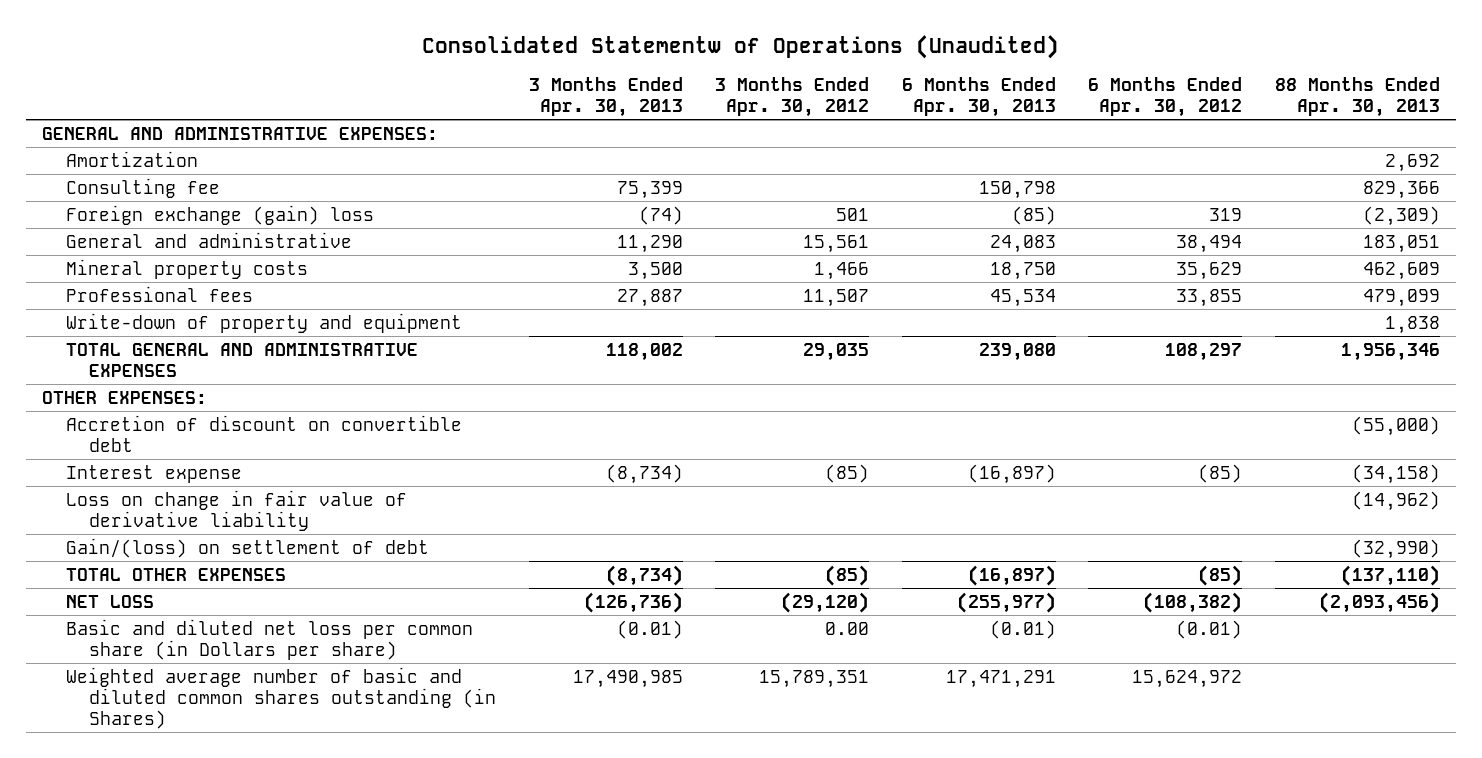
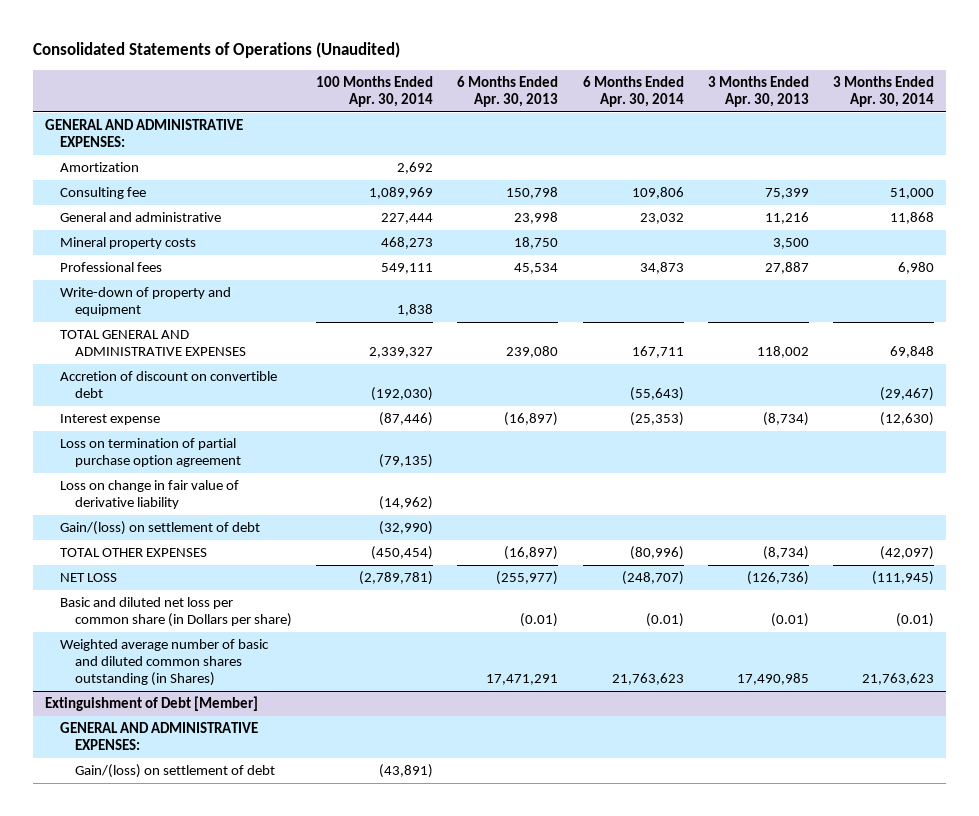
[422,35,1060,60] Consolidated Statementw of Operations (Unaudited) -> [33,42,401,59] Consolidated Statements of Operations (Unaudited)
[715,76,870,118] 3 Months Ended Apr. 30, 2012 -> none
[1088,76,1243,118] 6 Months Ended Apr. 30, 2012 -> none
[1274,76,1440,118] 88 Months Ended Apr. 30, 2013 -> none
none -> [316,75,434,107] 100 Months Ended Apr. 30, 2014
none -> [582,75,684,107] 6 Months Ended Apr. 30, 2014
none -> [832,75,934,107] 3 Months Ended Apr. 30, 2014
[65,204,374,225] Foreign exchange (gain) loss -> none
[616,234,683,253] 11,290 -> [764,212,809,225] 11,216
[989,234,1056,253] 24,083 -> [514,212,559,225] 23,998
[42,390,208,404] OTHER EXPENSES: -> none
none -> [60,438,242,468] Loss on termination of partial purchase option agreement
none -> [45,696,259,712] Extinguishment of Debt [Member]
none -> [60,722,259,751] GENERAL AND ADMINISTRATIVE EXPENSES:
none -> [75,764,276,779] Gain/(loss) on settlement of debt

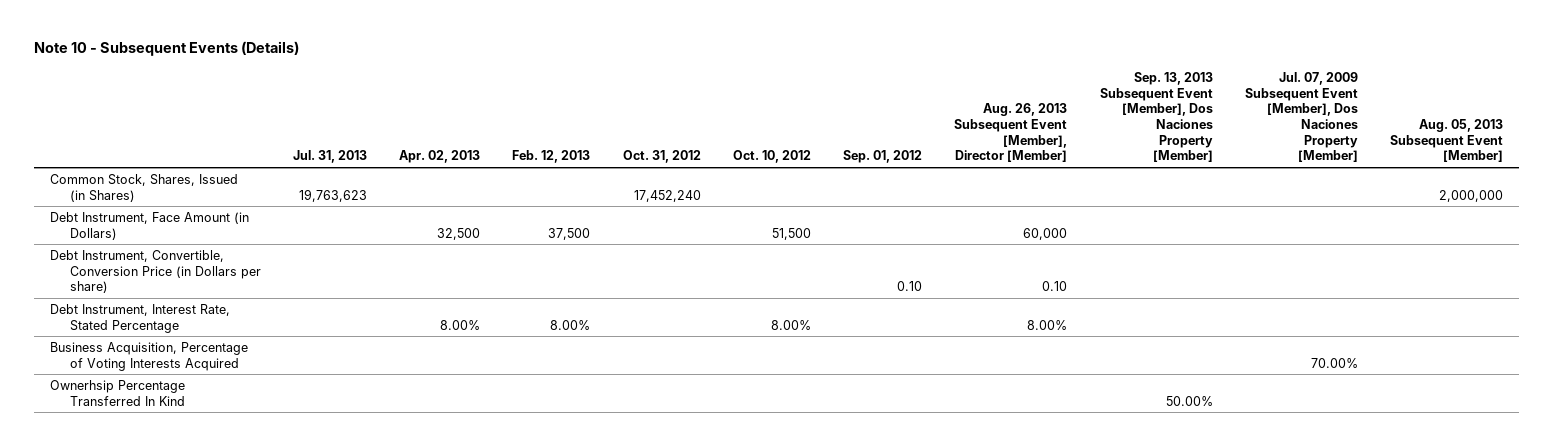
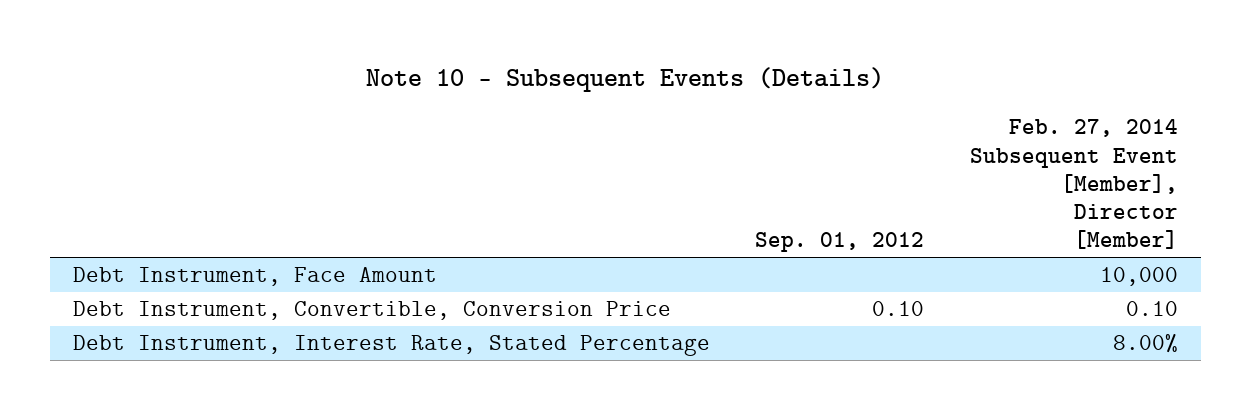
[292,150,367,164] Jul. 31, 2013 -> none
[399,150,481,164] Apr. 02, 2013 -> none
[512,150,591,164] Feb. 12, 2013 -> none
[622,150,701,164] Oct. 31, 2012 -> none
[732,150,811,164] Oct. 10, 2012 -> none
[954,103,1068,163] Aug. 26, 2013 Subsequent Event [Member], Director [Member] -> none
[1099,71,1213,163] Sep. 13, 2013 Subsequent Event [Member], Dos Naciones Property [Member] -> none
[1244,71,1358,163] Jul. 07, 2009 Subsequent Event [Member], Dos Naciones Property [Member] -> none
[1390,118,1504,163] Aug. 05, 2013 Subsequent Event [Member] -> none
none -> [969,119,1178,250] Feb. 27, 2014 Subsequent Event [Member], Director [Member]
[49,173,238,202] Common Stock, Shares, Issued (in Shares) -> none
[49,211,249,240] Debt Instrument, Face Amount (in Dollars) -> [72,267,437,287] Debt Instrument, Face Amount
[49,249,261,294] Debt Instrument, Convertible, Conversion Price (in Dollars per share) -> [72,301,671,321] Debt Instrument, Convertible, Conversion Price
[49,341,248,371] Business Acquisition, Percentage of Voting Interests Acquired -> none
[49,379,185,406] Ownerhsip Percentage Transferred In Kind -> none

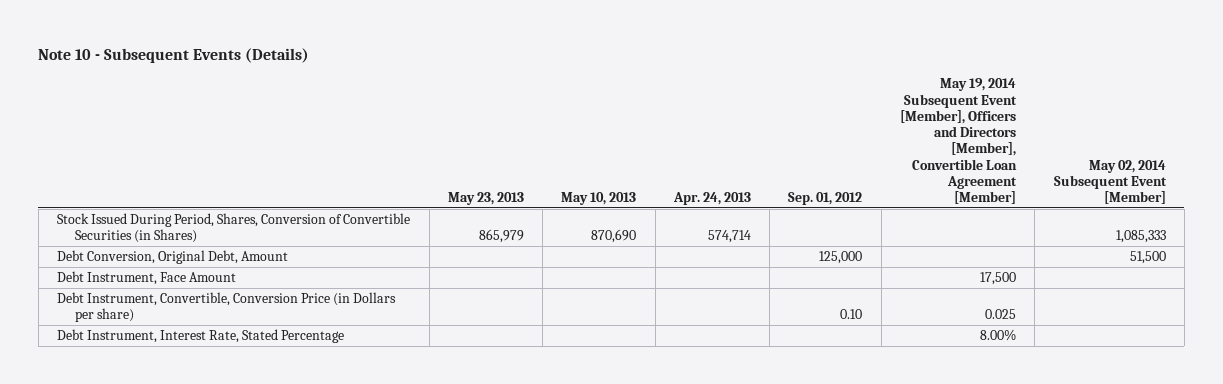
[969,119,1178,250] Feb. 27, 2014 Subsequent Event [Member], Director [Member] -> none
none -> [447,191,524,205] May 23, 2013
none -> [561,191,637,205] May 10, 2013
none -> [672,191,751,205] Apr. 24, 2013
none -> [900,78,1018,204] May 19, 2014 Subsequent Event [Member], Officers and Directors [Member], Convertible Loan Agreement [Member]
none -> [1053,159,1167,204] May 02, 2014 Subsequent Event [Member]
none -> [57,213,411,244] Stock Issued During Period, Shares, Conversion of Convertible Securities (in Shares)
none -> [57,250,289,265] Debt Conversion, Original Debt, Amount
[72,301,671,321] Debt Instrument, Convertible, Conversion Price -> [57,292,397,323] Debt Instrument, Convertible, Conversion Price (in Dollars per share)

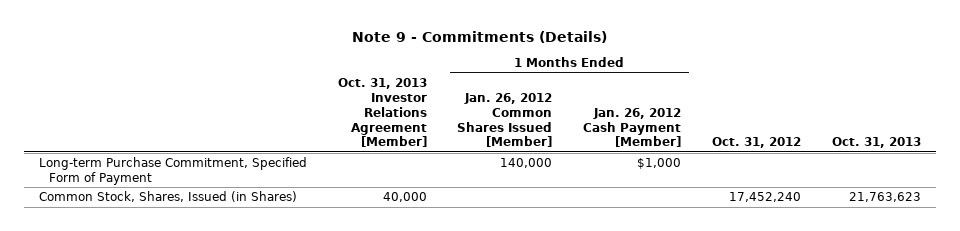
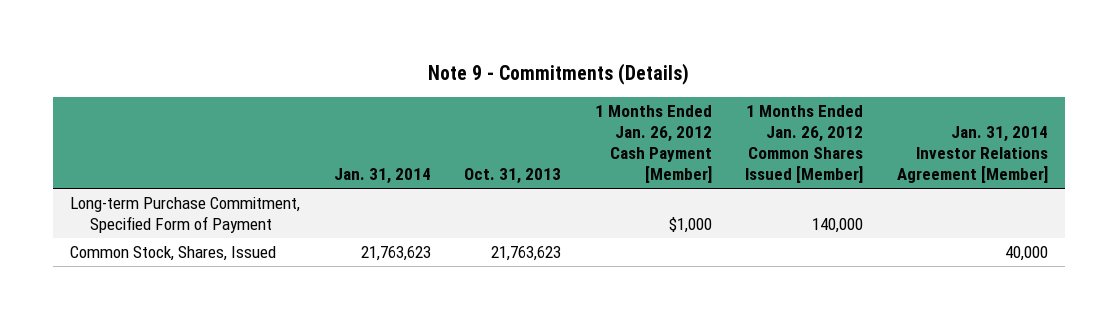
[337,78,427,148] Oct. 31, 2013 Investor Relations Agreement [Member] -> none
[711,137,801,149] Oct. 31, 2012 -> none
none -> [333,168,431,185] Jan. 31, 2014
none -> [896,126,1048,184] Jan. 31, 2014 Investor Relations Agreement [Member]
[38,191,297,203] Common Stock, Shares, Issued (in Shares) -> [70,246,277,262] Common Stock, Shares, Issued

